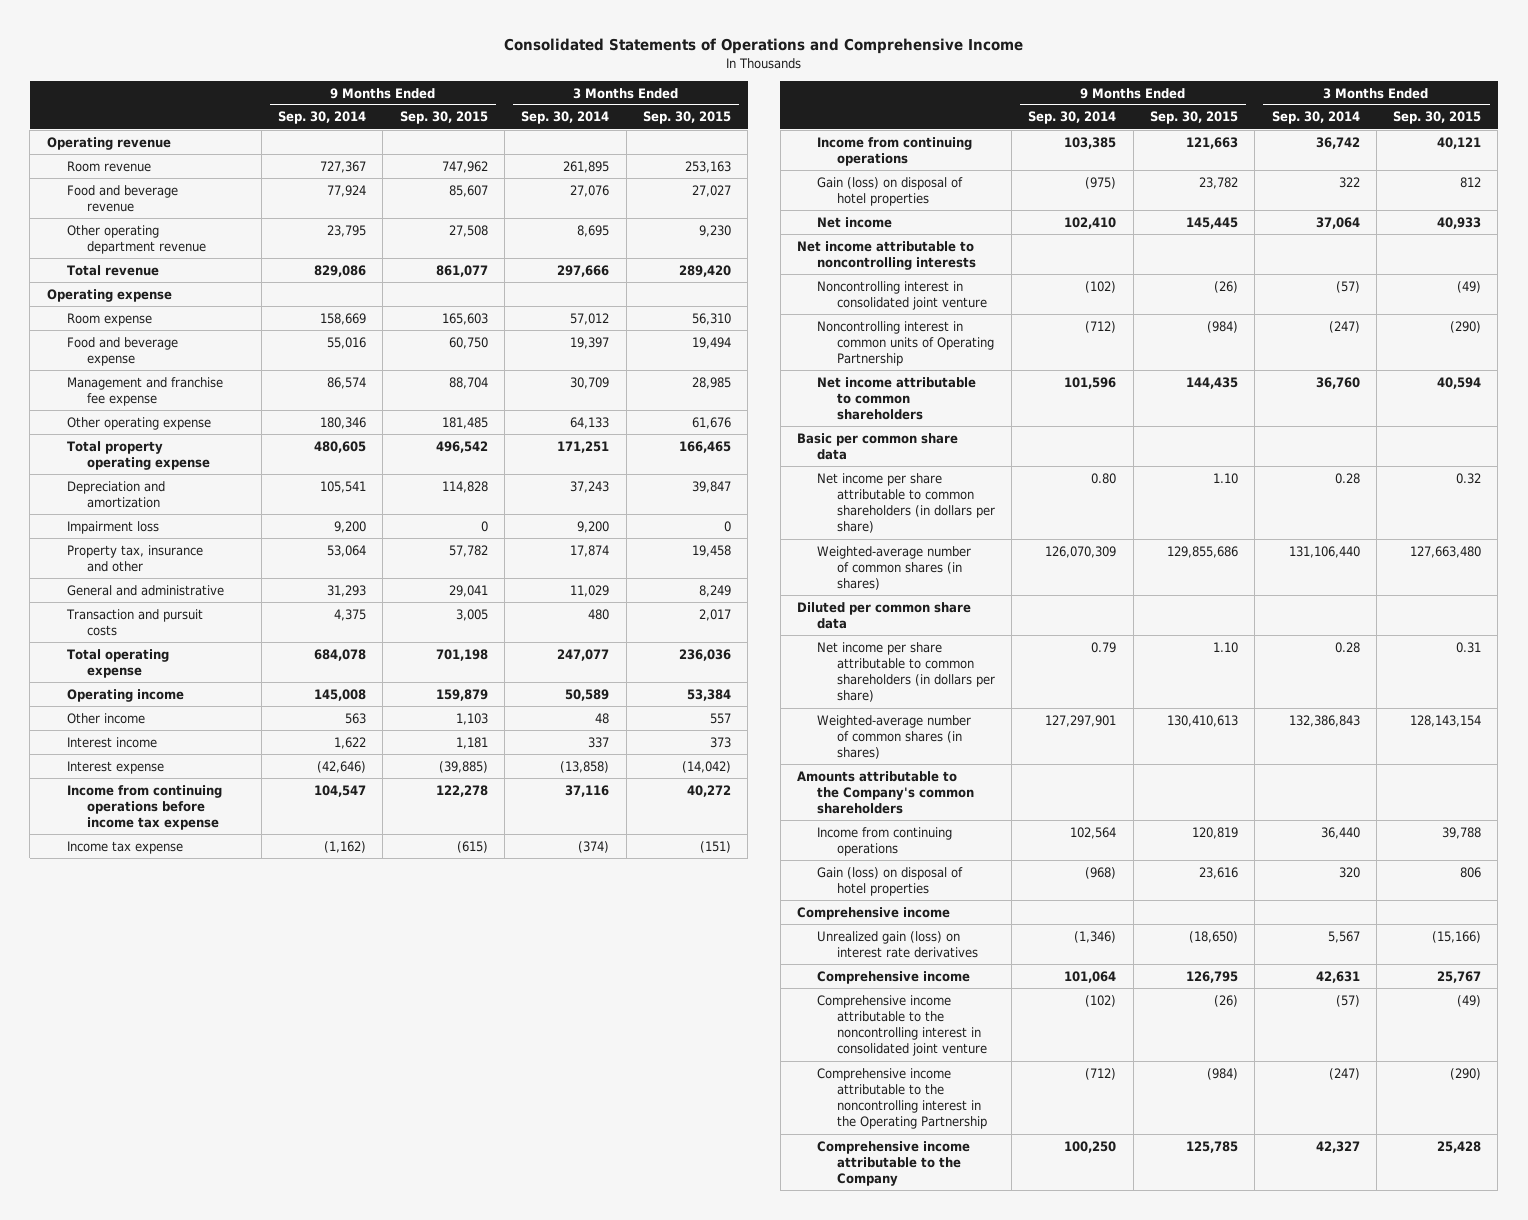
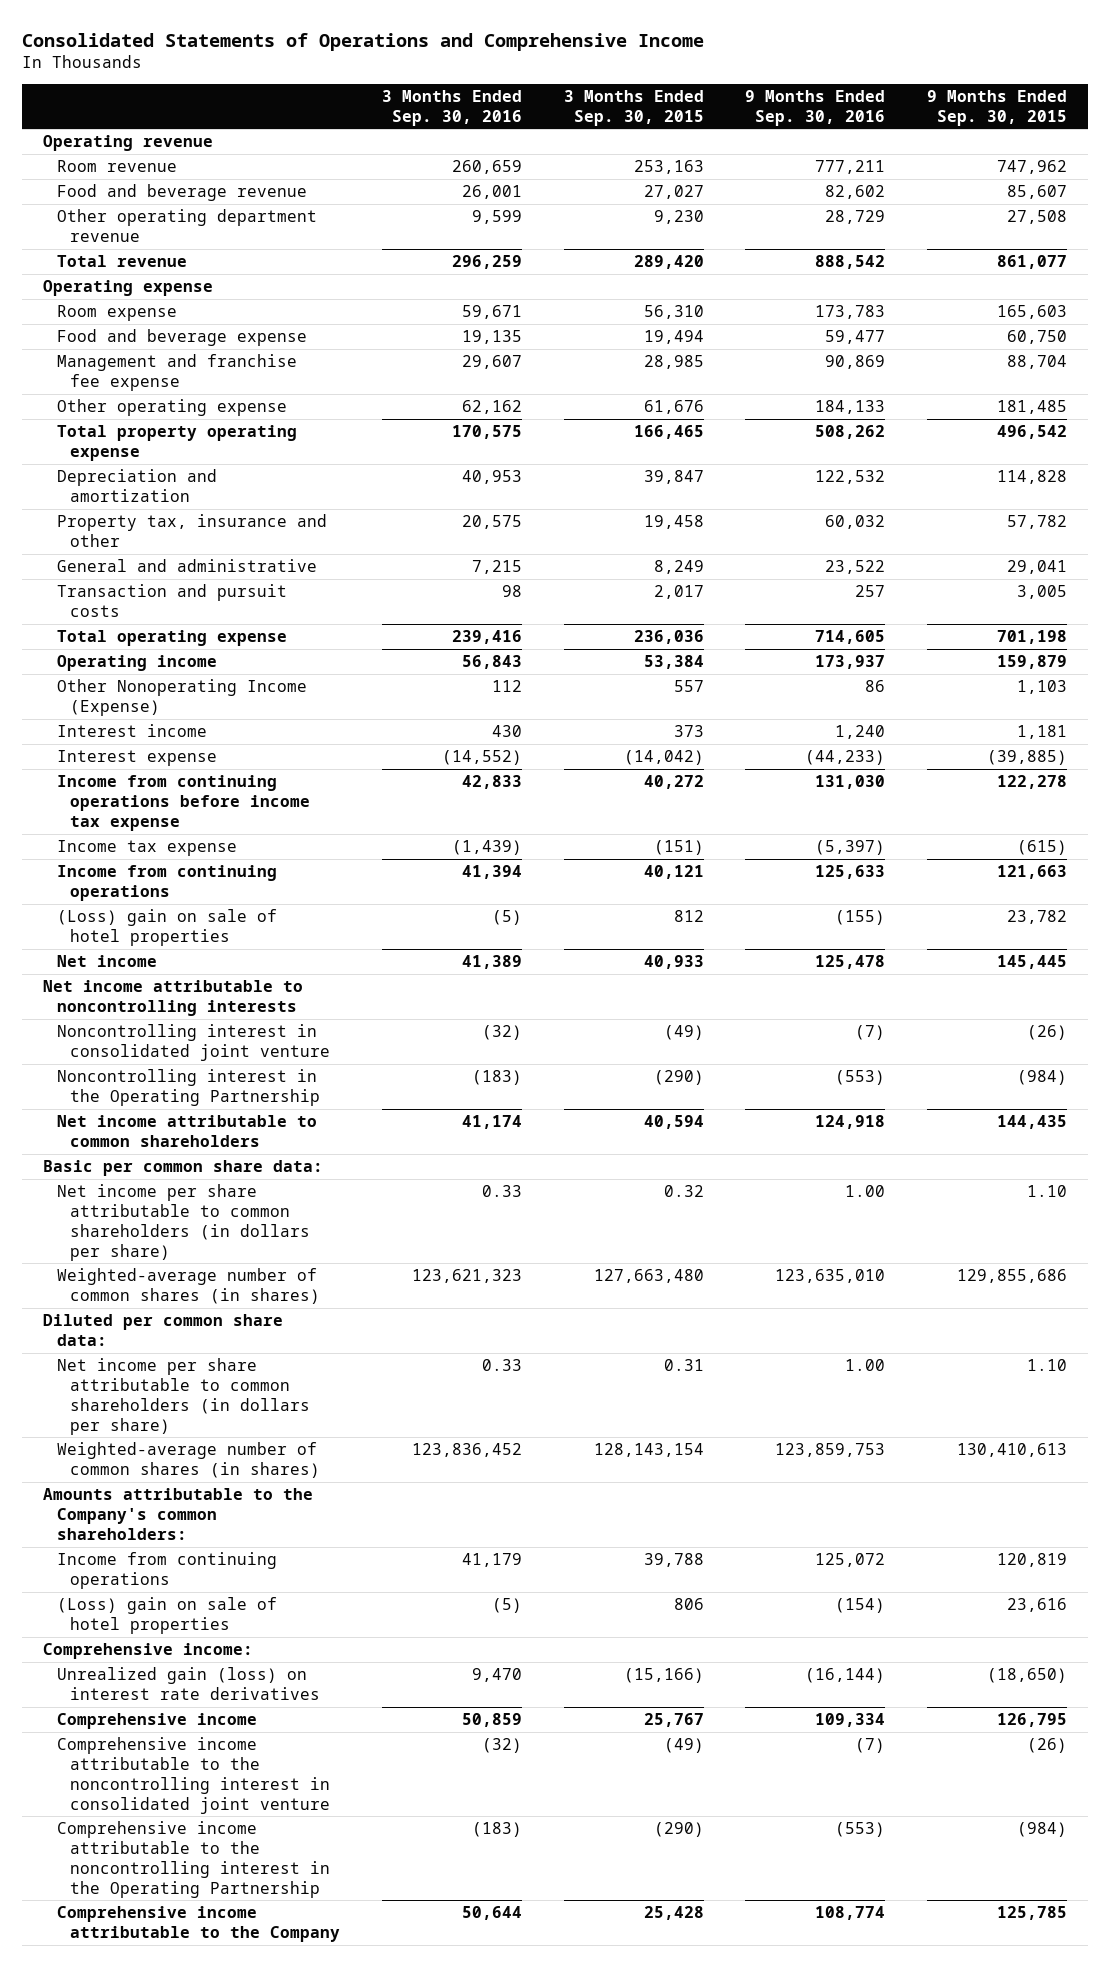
[278,111,367,125] Sep. 30, 2014 -> none
[521,111,610,125] Sep. 30, 2014 -> none
none -> [382,89,523,126] 3 Months Ended Sep. 30, 2016
none -> [745,89,886,126] 9 Months Ended Sep. 30, 2016
[66,520,159,534] Impairment loss -> none
[66,712,145,724] Other income -> [56,679,307,716] Other Nonoperating Income (Expense)
[816,176,963,206] Gain (loss) on disposal of hotel properties -> [56,909,277,946] (Loss) gain on sale of hotel properties
[816,320,994,367] Noncontrolling interest in common units of Operating Partnership -> [56,1069,321,1106] Noncontrolling interest in the Operating Partnership
[797,432,959,460] Basic per common share data -> [42,1160,323,1177] Basic per common share data:
[797,601,972,629] Diluted per common share data -> [42,1314,283,1346] Diluted per common share data:
[797,770,974,815] Amounts attributable to the Company's common shareholders -> [42,1488,313,1540] Amounts attributable to the Company's common shareholders:
[816,866,963,896] Gain (loss) on disposal of hotel properties -> [56,1597,277,1634] (Loss) gain on sale of hotel properties
[797,906,951,920] Comprehensive income -> [42,1643,253,1660] Comprehensive income:

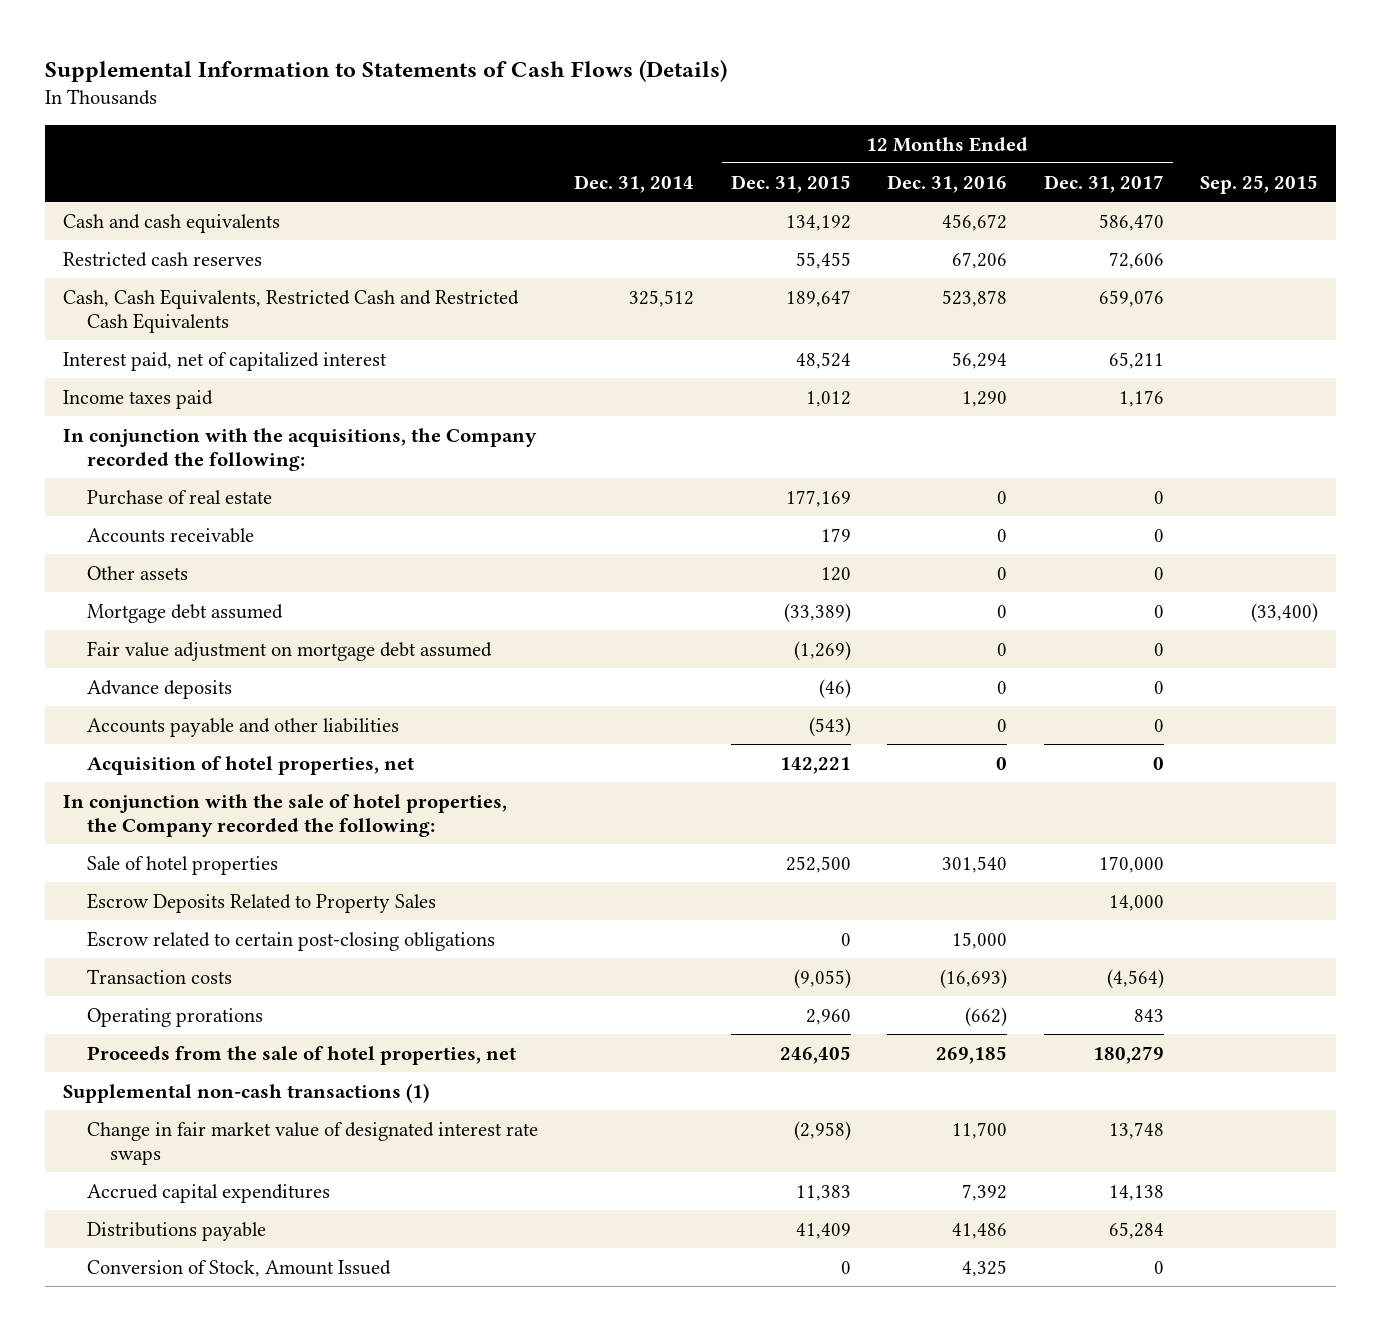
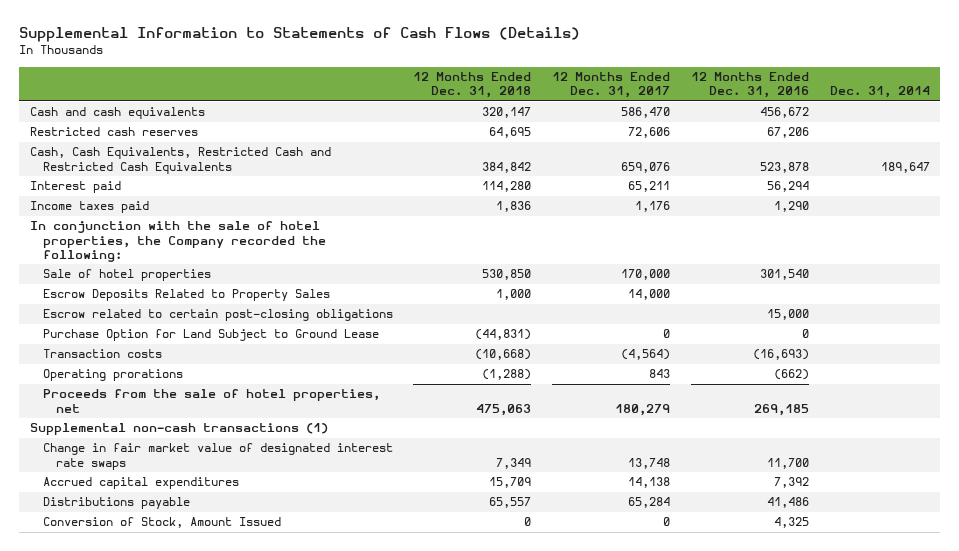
[730,174,851,193] Dec. 31, 2015 -> none
[1200,174,1319,194] Sep. 25, 2015 -> none
none -> [413,71,532,99] 12 Months Ended Dec. 31, 2018
[629,289,695,307] 325,512 -> [880,161,930,173] 189,647
[62,351,387,371] Interest paid, net of capitalized interest -> [29,181,121,194] Interest paid
[62,427,537,471] In conjunction with the acquisitions, the Company recorded the following: -> none
[86,489,272,505] Purchase of real estate -> none
[86,527,254,543] Accounts receivable -> none
[86,565,188,580] Other assets -> none
[86,603,283,623] Mortgage debt assumed -> none
[86,640,492,661] Fair value adjustment on mortgage debt assumed -> none
[86,679,232,699] Advance deposits -> none
[86,717,399,737] Accounts payable and other liabilities -> none
[86,755,414,775] Acquisition of hotel properties, net -> none
none -> [42,329,379,342] Purchase Option for Land Subject to Ground Lease

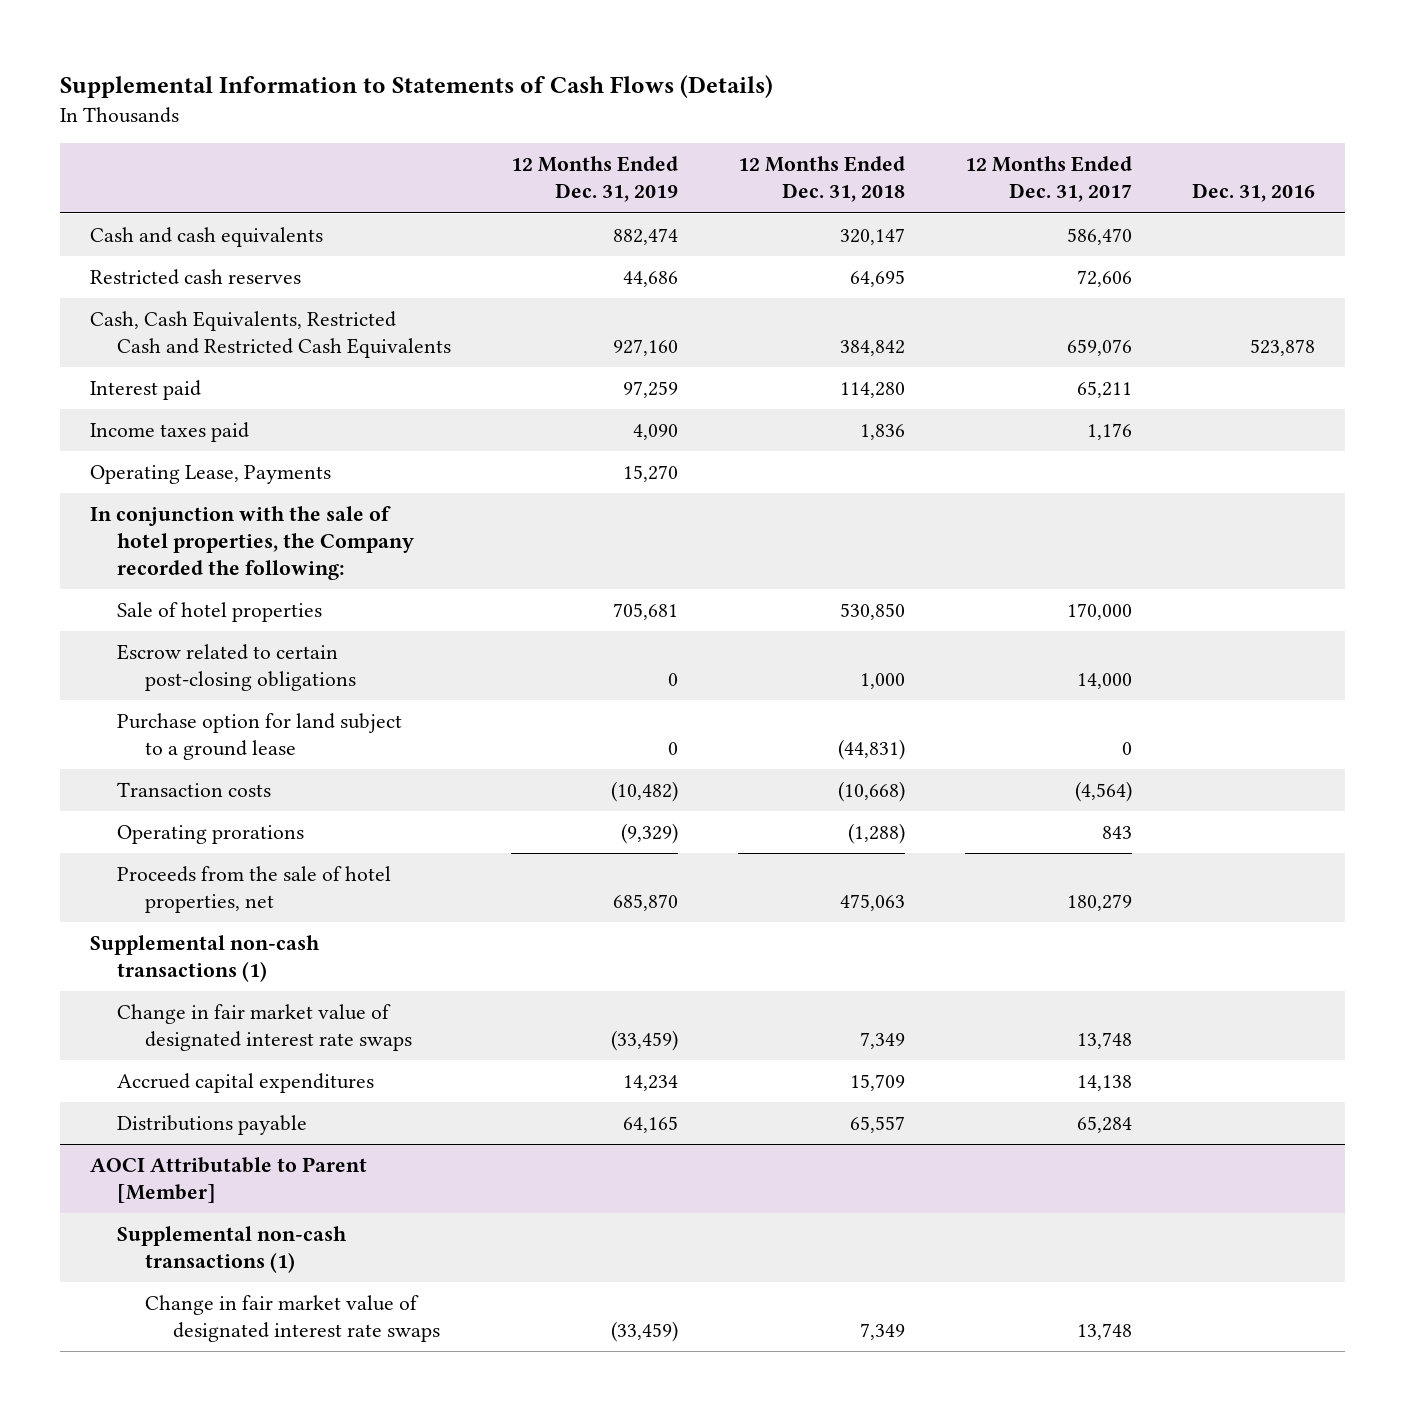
[690,71,809,99] 12 Months Ended Dec. 31, 2016 -> none
[829,86,930,99] Dec. 31, 2014 -> none
none -> [511,156,679,203] 12 Months Ended Dec. 31, 2019
none -> [1192,183,1316,203] Dec. 31, 2016
none -> [89,464,331,484] Operating Lease, Payments
[42,309,393,322] Escrow related to certain post-closing obligations -> none
[42,289,330,302] Escrow Deposits Related to Property Sales -> [117,643,357,692] Escrow related to certain post-closing obligations
[42,329,379,342] Purchase Option for Land Subject to Ground Lease -> [117,712,403,761] Purchase option for land subject to a ground lease
[42,517,281,529] Conversion of Stock, Amount Issued -> none
none -> [89,1156,367,1204] AOCI Attributable to Parent [Member]
none -> [117,1225,348,1274] Supplemental non-cash transactions (1)
none -> [145,1294,440,1343] Change in fair market value of designated interest rate swaps

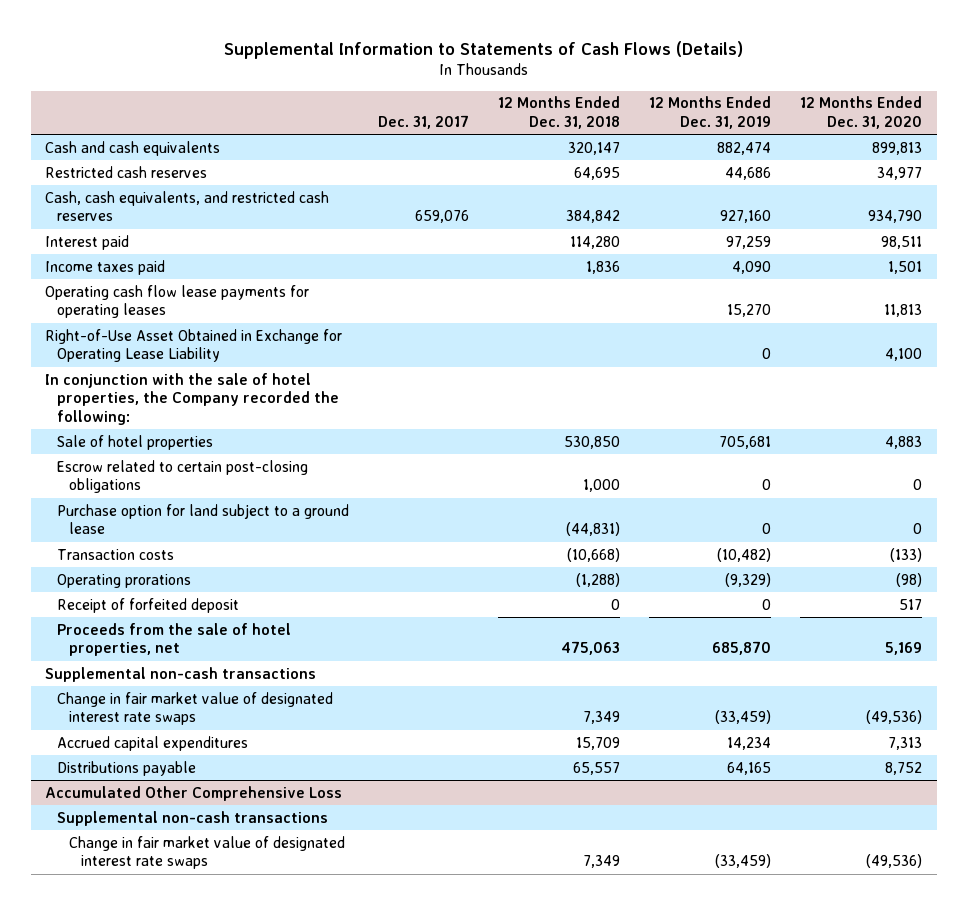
[965,156,1133,203] 12 Months Ended Dec. 31, 2017 -> none
[1192,183,1316,203] Dec. 31, 2016 -> none
none -> [378,114,470,129] Dec. 31, 2017
none -> [800,96,923,129] 12 Months Ended Dec. 31, 2020
[89,310,452,359] Cash, Cash Equivalents, Restricted Cash and Restricted Cash Equivalents -> [45,190,330,222] Cash, cash equivalents, and restricted cash reserves
[89,464,331,484] Operating Lease, Payments -> [45,284,310,319] Operating cash flow lease payments for operating leases
none -> [45,328,343,363] Right-of-Use Asset Obtained in Exchange for Operating Lease Liability
none -> [57,597,240,613] Receipt of forfeited deposit
[89,934,320,983] Supplemental non-cash transactions (1) -> [45,666,317,682] Supplemental non-cash transactions
[89,1156,367,1204] AOCI Attributable to Parent [Member] -> [45,785,343,801] Accumulated Other Comprehensive Loss
[117,1225,348,1274] Supplemental non-cash transactions (1) -> [57,810,329,826] Supplemental non-cash transactions

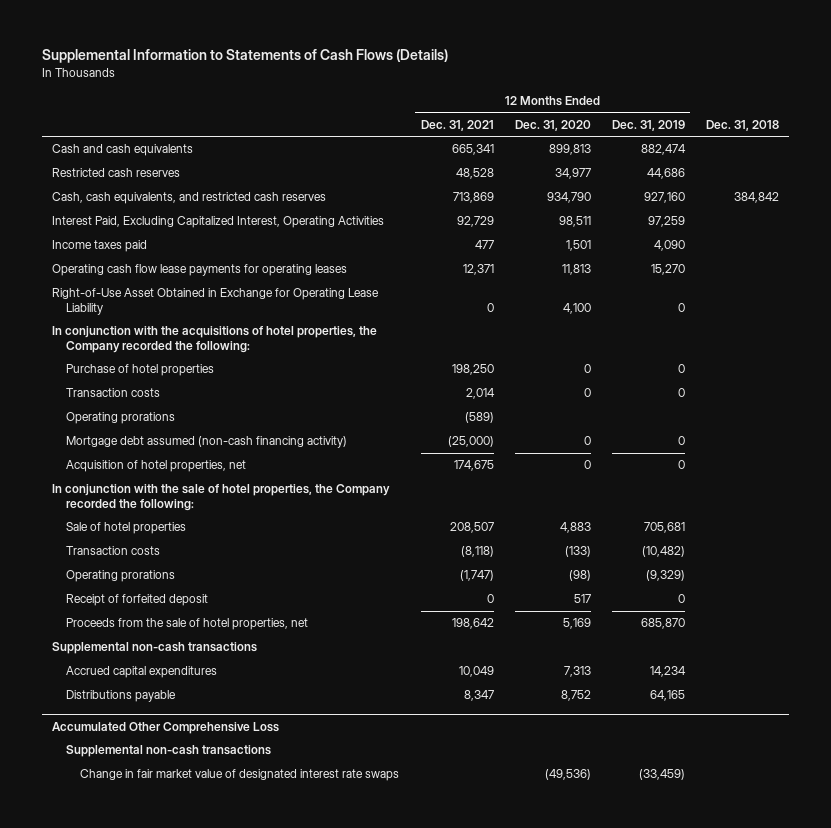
[378,114,470,129] Dec. 31, 2017 -> none
[498,96,621,129] 12 Months Ended Dec. 31, 2018 -> none
none -> [420,119,494,131] Dec. 31, 2021
none -> [705,119,779,131] Dec. 31, 2018
[45,234,130,250] Interest paid -> [52,216,385,229] Interest Paid, Excluding Capitalized Interest, Operating Activities
none -> [52,326,378,353] In conjunction with the acquisitions of hotel properties, the Company recorded the following:
none -> [66,364,215,377] Purchase of hotel properties
none -> [66,388,161,398] Transaction costs
none -> [66,412,176,425] Operating prorations
none -> [66,436,348,449] Mortgage debt assumed (non-cash financing activity)
none -> [66,460,247,473] Acquisition of hotel properties, net
[57,459,309,494] Escrow related to certain post-closing obligations -> none
[57,503,350,535] Purchase option for land subject to a ground lease -> none
[57,691,334,726] Change in fair market value of designated interest rate swaps -> none

